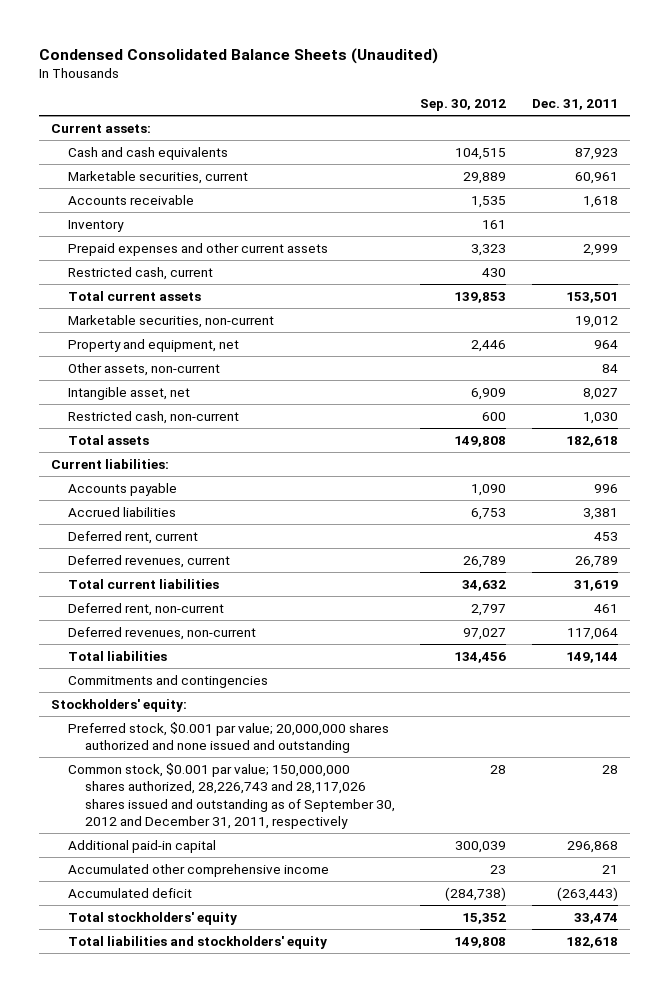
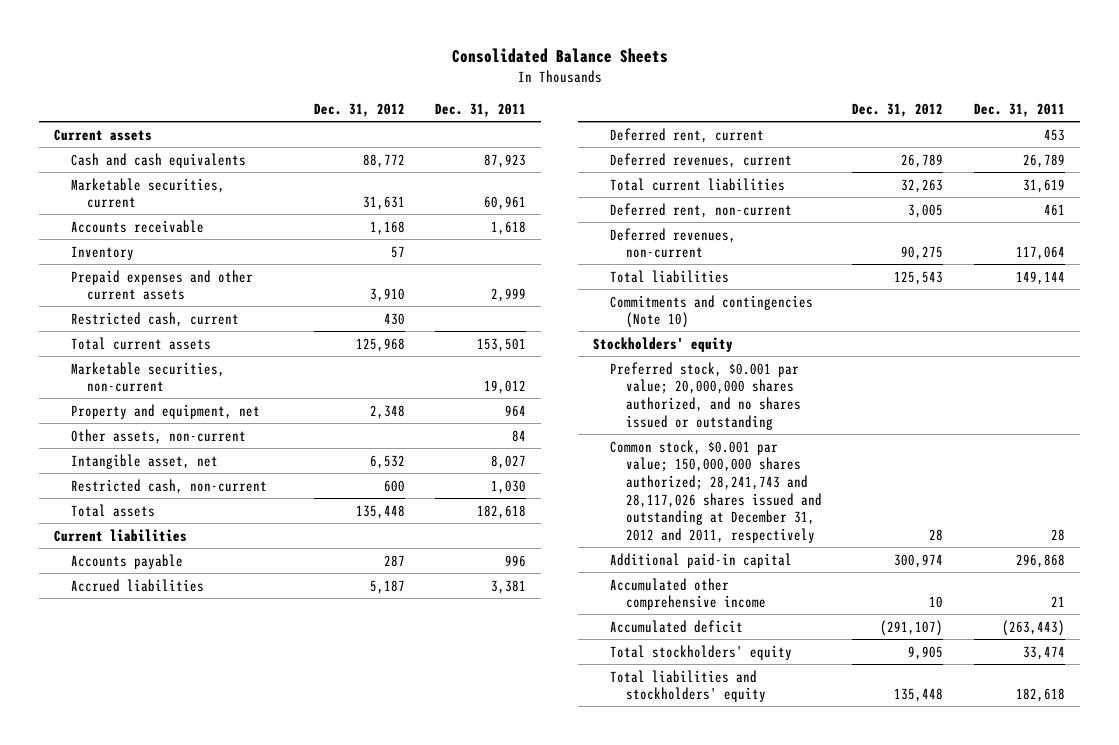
[38,47,438,64] Condensed Consolidated Balance Sheets (Unaudited) -> [451,47,668,63] Consolidated Balance Sheets
[420,99,507,112] Sep. 30, 2012 -> none
none -> [313,102,405,117] Dec. 31, 2012
[51,123,152,133] Current assets: -> [54,128,153,141] Current assets
[51,458,170,469] Current liabilities: -> [54,528,188,542] Current liabilities
[68,674,269,688] Commitments and contingencies -> [609,294,813,329] Commitments and contingencies (Note 10)
[51,698,188,712] Stockholders' equity: -> [593,336,734,352] Stockholders' equity
[68,721,390,754] Preferred stock, $0.001 par value; 20,000,000 shares authorized and none issued and outstanding -> [609,361,802,430] Preferred stock, $0.001 par value; 20,000,000 shares authorized, and no shares issued or outstanding
[68,762,396,830] Common stock, $0.001 par value; 150,000,000 shares authorized, 28,226,743 and 28,117,026 shares issued and outstanding as of September 30, 2012 and December 31, 2011, respectively -> [609,439,823,543] Common stock, $0.001 par value; 150,000,000 shares authorized; 28,241,743 and 28,117,026 shares issued and outstanding at December 31, 2012 and 2011, respectively

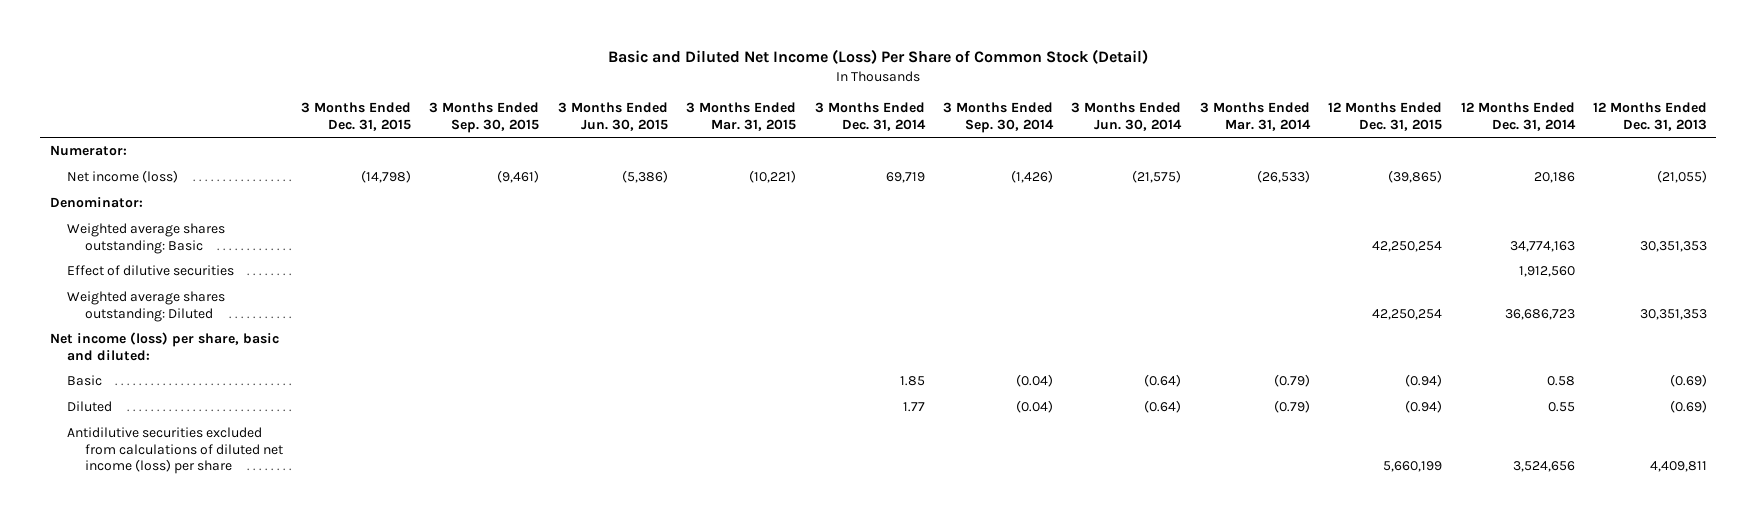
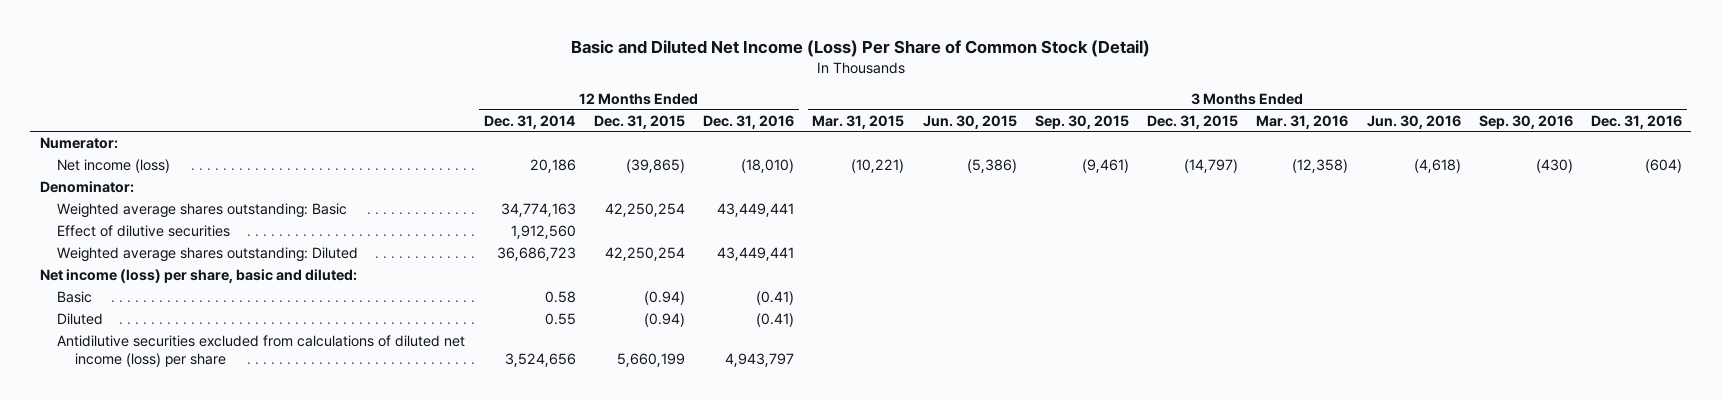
[814,102,926,131] 3 Months Ended Dec. 31, 2014 -> none
[942,102,1054,133] 3 Months Ended Sep. 30, 2014 -> none
[1071,102,1183,131] 3 Months Ended Jun. 30, 2014 -> none
[1199,102,1311,131] 3 Months Ended Mar. 31, 2014 -> none
[1592,102,1707,131] 12 Months Ended Dec. 31, 2013 -> none
none -> [703,114,795,129] Dec. 31, 2016
none -> [1256,114,1349,129] Mar. 31, 2016
none -> [1366,114,1461,129] Jun. 30, 2016
none -> [1478,114,1573,129] Sep. 30, 2016
none -> [1591,114,1683,129] Dec. 31, 2016
[360,170,411,184] (14,798) -> [1184,159,1239,174] (14,797)

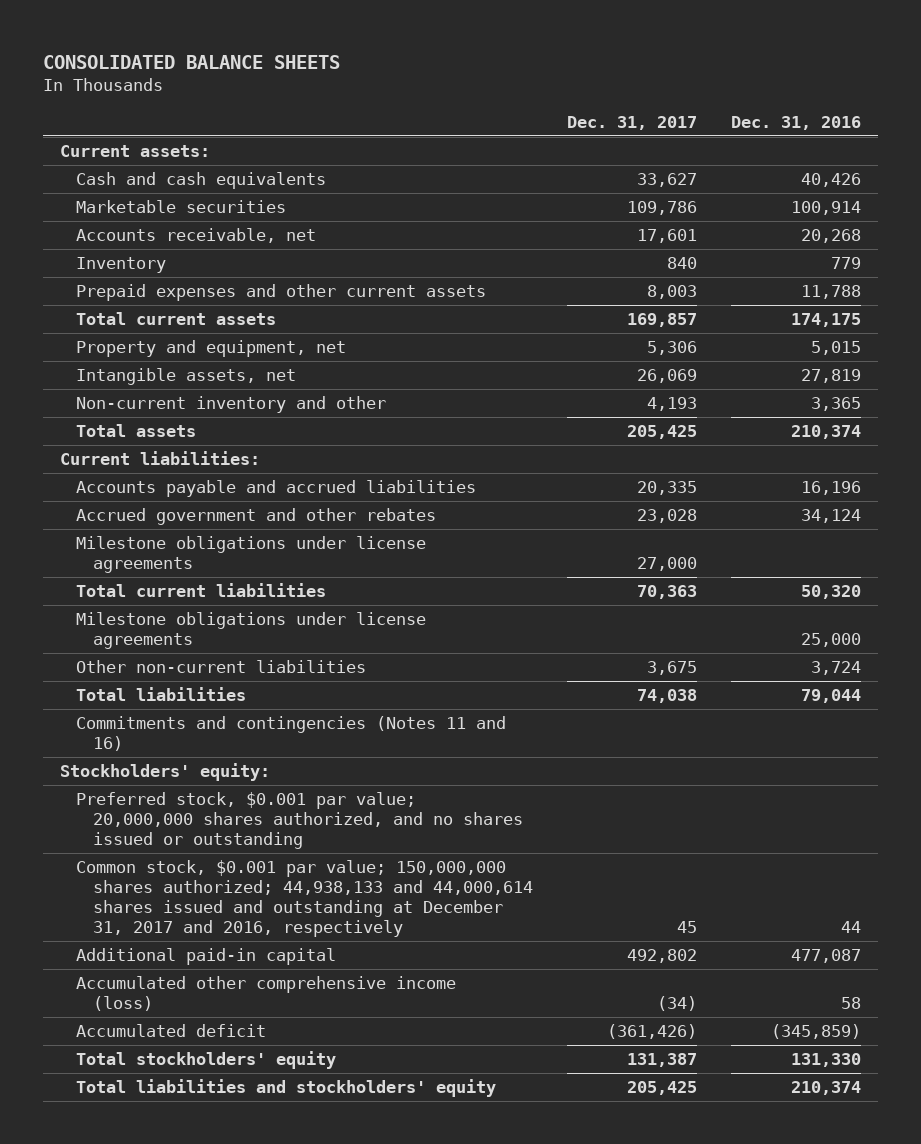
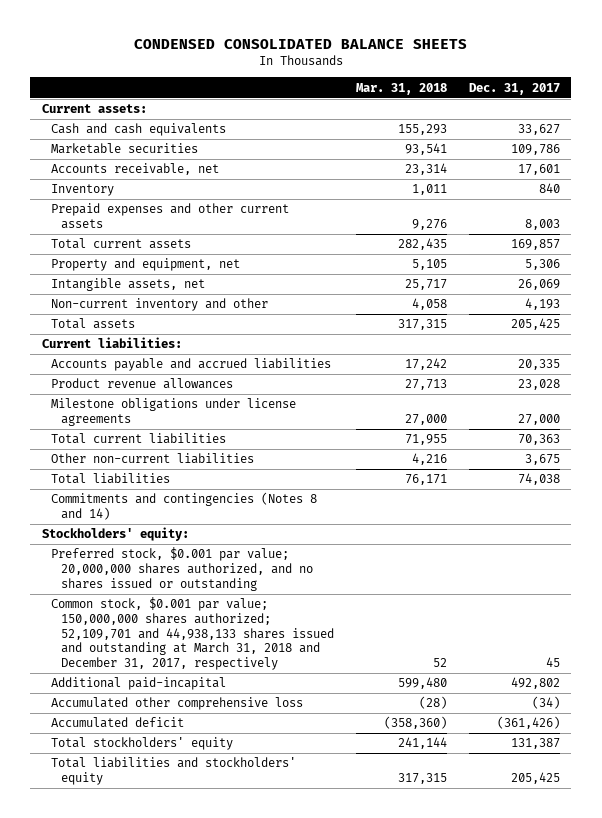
[43,54,341,69] CONSOLIDATED BALANCE SHEETS -> [133,39,467,50] CONDENSED CONSOLIDATED BALANCE SHEETS
[730,115,861,130] Dec. 31, 2016 -> none
none -> [355,82,447,95] Mar. 31, 2018
[76,507,437,525] Accrued government and other rebates -> [51,378,234,390] Product revenue allowances
[76,611,427,650] Milestone obligations under license agreements -> none
[76,715,507,752] Commitments and contingencies (Notes 11 and 16) -> [51,492,318,520] Commitments and contingencies (Notes 8 and 14)
[76,859,533,938] Common stock, $0.001 par value; 150,000,000 shares authorized; 44,938,133 and 44,000,614 shares issued and outstanding at December 31, 2017 and 2016, respectively -> [51,597,334,670] Common stock, $0.001 par value; 150,000,000 shares authorized; 52,109,701 and 44,938,133 shares issued and outstanding at March 31, 2018 and December 31, 2017, respectively
[76,947,337,965] Additional paid-in capital -> [51,677,227,691] Additional paid-incapital
[76,975,457,1012] Accumulated other comprehensive income (loss) -> [51,697,304,711] Accumulated other comprehensive loss

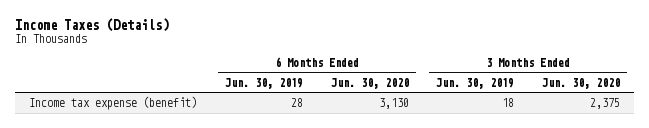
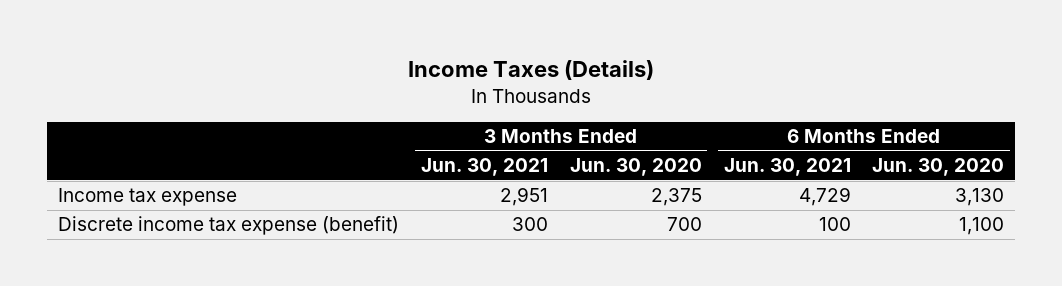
[224,77,303,89] Jun. 30, 2019 -> none
[436,77,515,89] Jun. 30, 2019 -> none
none -> [420,158,548,177] Jun. 30, 2021
none -> [723,158,851,177] Jun. 30, 2021
[29,96,198,111] Income tax expense (benefit) -> [57,188,237,207] Income tax expense
none -> [57,216,399,236] Discrete income tax expense (benefit)

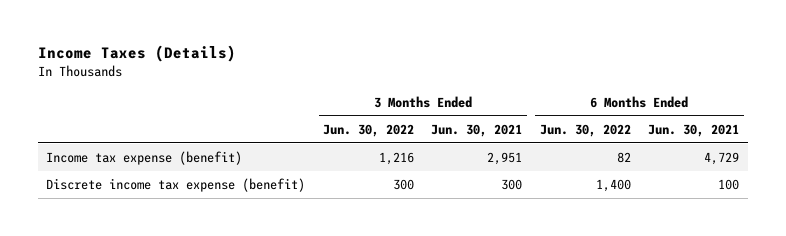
[569,158,702,177] Jun. 30, 2020 -> none
[872,158,1005,177] Jun. 30, 2020 -> none
none -> [322,124,414,138] Jun. 30, 2022
none -> [539,124,631,138] Jun. 30, 2022
[57,188,237,207] Income tax expense -> [46,151,243,166] Income tax expense (benefit)

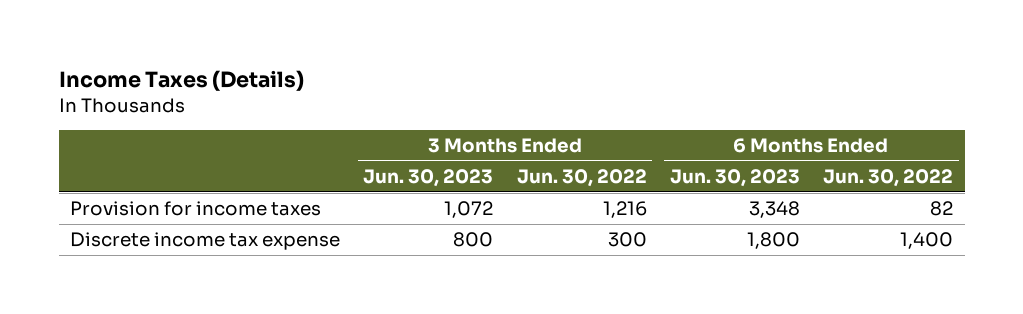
[431,124,523,138] Jun. 30, 2021 -> none
[648,124,740,138] Jun. 30, 2021 -> none
none -> [363,168,494,187] Jun. 30, 2023
none -> [669,168,800,187] Jun. 30, 2023
[46,151,243,166] Income tax expense (benefit) -> [70,201,322,217] Provision for income taxes
[46,178,306,193] Discrete income tax expense (benefit) -> [70,232,341,251] Discrete income tax expense

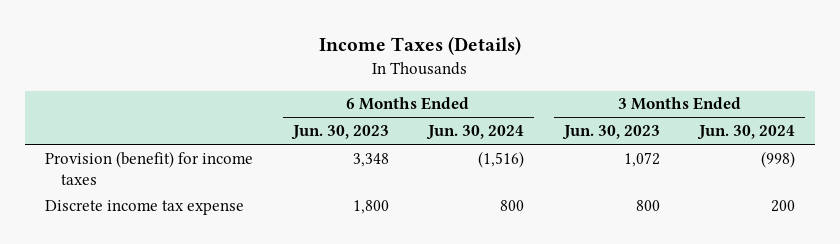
[516,168,647,187] Jun. 30, 2022 -> none
[823,168,954,187] Jun. 30, 2022 -> none
none -> [426,125,525,141] Jun. 30, 2024
none -> [697,125,796,141] Jun. 30, 2024
[70,201,322,217] Provision for income taxes -> [44,150,253,185] Provision (benefit) for income taxes

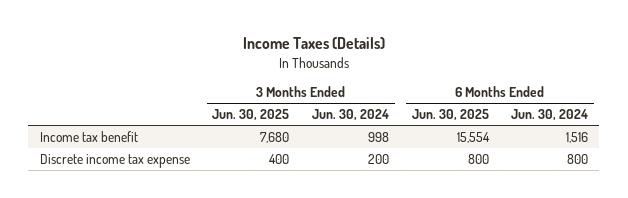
[290,125,389,141] Jun. 30, 2023 -> none
[561,125,660,141] Jun. 30, 2023 -> none
none -> [212,109,290,122] Jun. 30, 2025
none -> [411,109,489,122] Jun. 30, 2025
[44,150,253,185] Provision (benefit) for income taxes -> [39,130,138,142] Income tax benefit
[478,150,525,168] (1,516) -> [566,131,589,143] 1,516
[761,150,796,168] (998) -> [367,131,389,142] 998

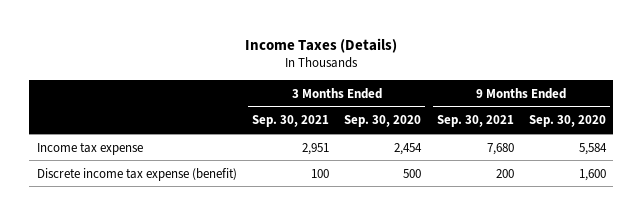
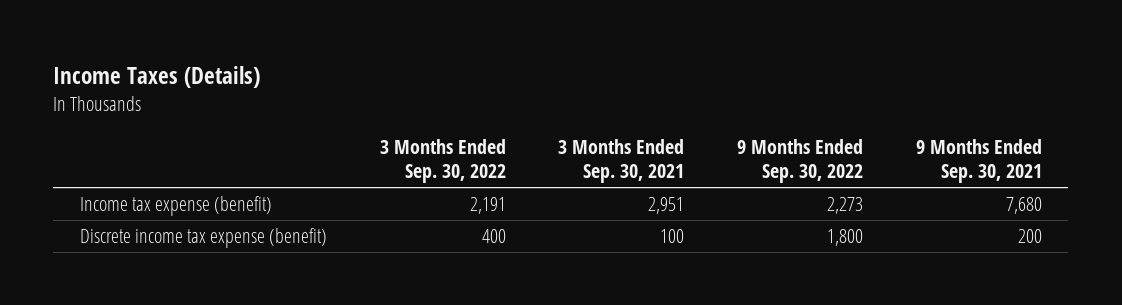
[344,115,422,128] Sep. 30, 2020 -> none
[528,115,606,128] Sep. 30, 2020 -> none
none -> [379,138,506,184] 3 Months Ended Sep. 30, 2022
none -> [737,138,864,184] 9 Months Ended Sep. 30, 2022
[36,141,143,155] Income tax expense -> [79,195,272,216] Income tax expense (benefit)

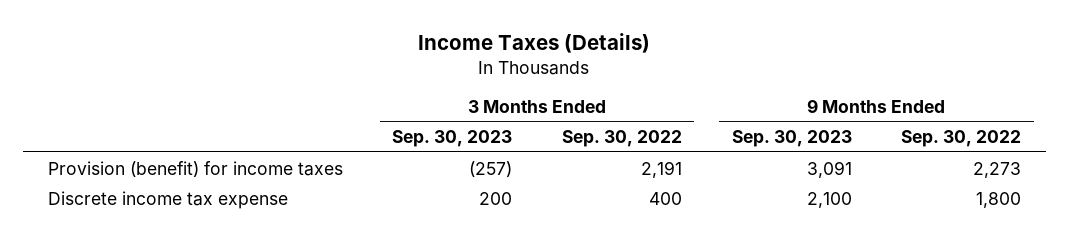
[558,138,685,184] 3 Months Ended Sep. 30, 2021 -> none
[915,138,1042,184] 9 Months Ended Sep. 30, 2021 -> none
none -> [392,130,513,148] Sep. 30, 2023
none -> [731,130,852,148] Sep. 30, 2023
[79,195,272,216] Income tax expense (benefit) -> [47,160,343,177] Provision (benefit) for income taxes
[79,227,327,248] Discrete income tax expense (benefit) -> [47,190,288,209] Discrete income tax expense

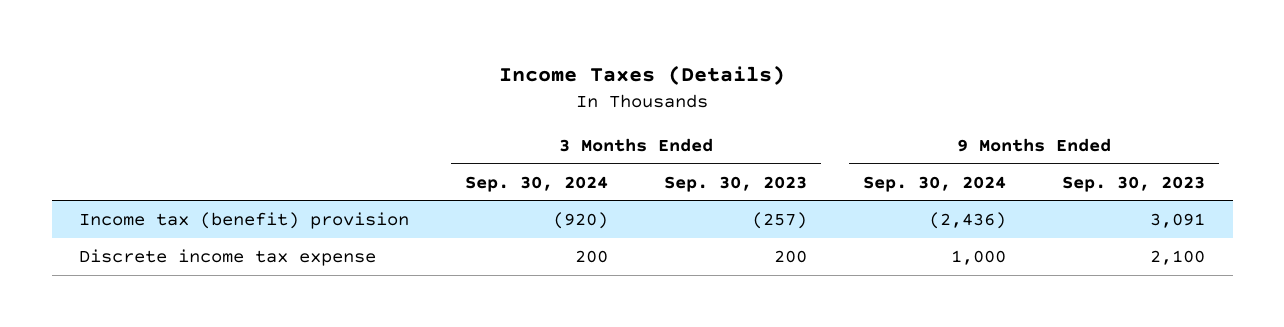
[561,130,682,148] Sep. 30, 2022 -> none
[901,130,1022,148] Sep. 30, 2022 -> none
none -> [465,175,609,192] Sep. 30, 2024
none -> [863,175,1007,192] Sep. 30, 2024
[47,160,343,177] Provision (benefit) for income taxes -> [79,212,410,230] Income tax (benefit) provision

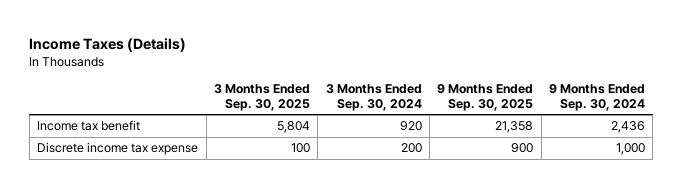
[664,175,808,192] Sep. 30, 2023 -> none
[1061,175,1205,192] Sep. 30, 2023 -> none
none -> [213,84,310,111] 3 Months Ended Sep. 30, 2025
none -> [437,84,534,111] 9 Months Ended Sep. 30, 2025
[79,212,410,230] Income tax (benefit) provision -> [37,120,141,132] Income tax benefit
[553,212,609,230] (920) -> [399,121,422,132] 920
[929,212,1007,230] (2,436) -> [610,121,645,134] 2,436

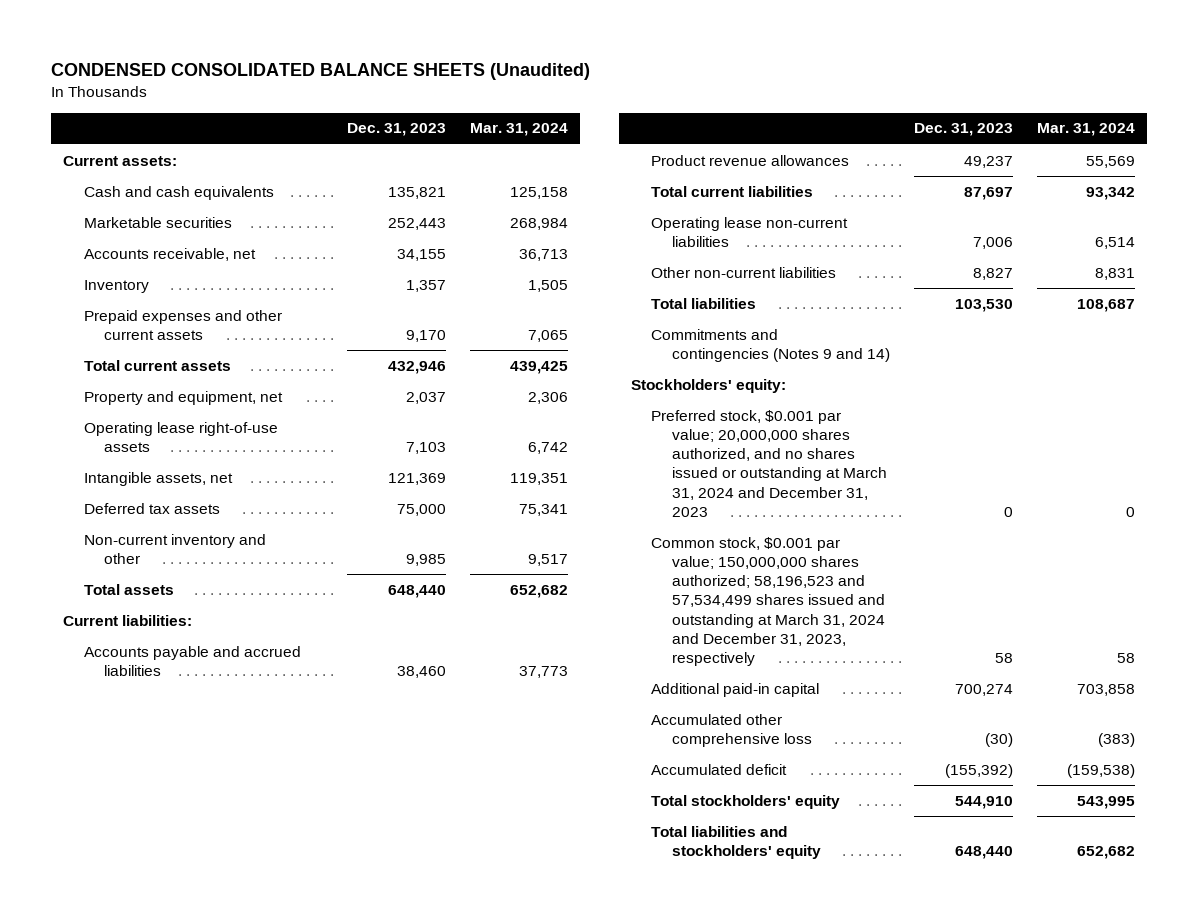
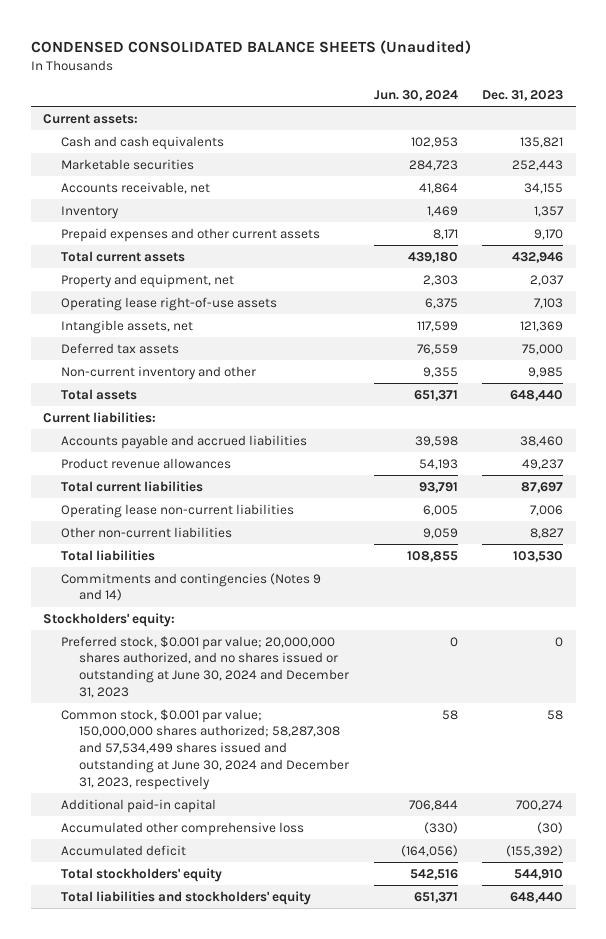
[469,123,568,137] Mar. 31, 2024 -> none
none -> [373,89,458,101] Jun. 30, 2024
[651,409,887,517] Preferred stock, $0.001 par value; 20,000,000 shares authorized, and no shares issued or outstanding at March 31, 2024 and December 31, 2023 -> [61,635,349,699] Preferred stock, $0.001 par value; 20,000,000 shares authorized, and no shares issued or outstanding at June 30, 2024 and December 31, 2023
[651,536,885,666] Common stock, $0.001 par value; 150,000,000 shares authorized; 58,196,523 and 57,534,499 shares issued and outstanding at March 31, 2024 and December 31, 2023, respectively -> [61,708,349,790] Common stock, $0.001 par value; 150,000,000 shares authorized; 58,287,308 and 57,534,499 shares issued and outstanding at June 30, 2024 and December 31, 2023, respectively

